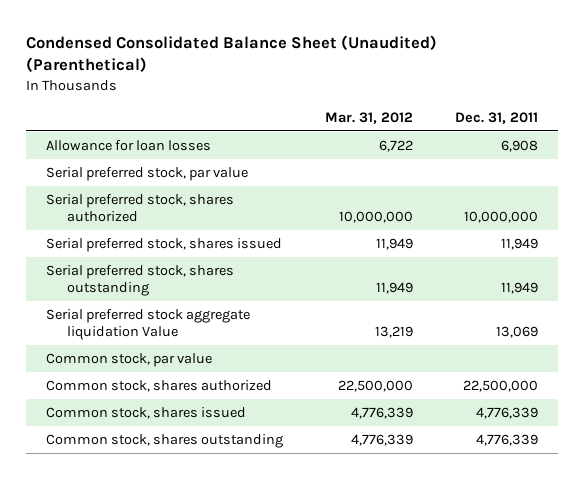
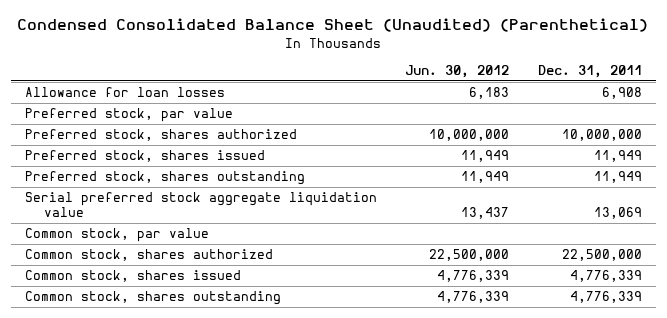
[325,111,414,124] Mar. 31, 2012 -> none
none -> [405,65,510,79] Jun. 30, 2012
[46,166,249,181] Serial preferred stock, par value -> [24,108,233,123] Preferred stock, par value
[46,193,235,223] Serial preferred stock, shares authorized -> [24,129,297,142] Preferred stock, shares authorized
[46,237,283,252] Serial preferred stock, shares issued -> [24,150,265,163] Preferred stock, shares issued
[46,264,235,297] Serial preferred stock, shares outstanding -> [24,171,305,186] Preferred stock, shares outstanding
[46,308,251,341] Serial preferred stock aggregate liquidation Value -> [24,192,377,218] Serial preferred stock aggregate liquidation value

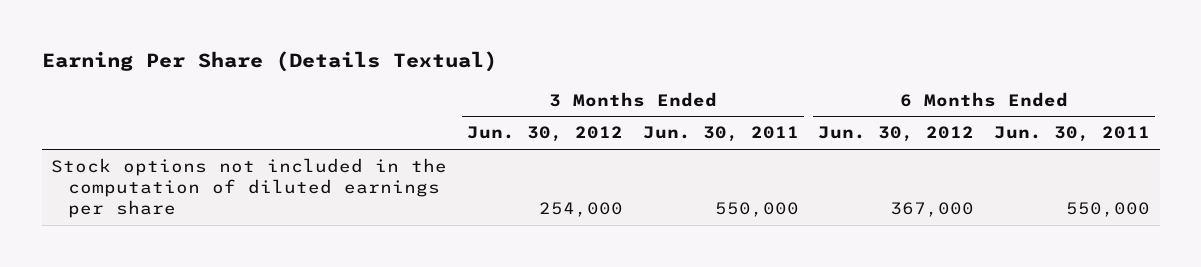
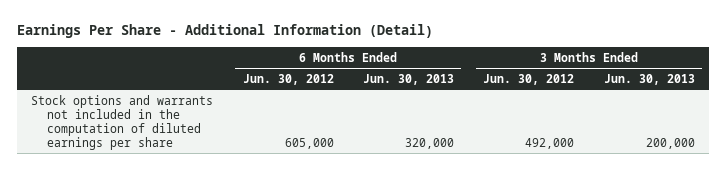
[41,51,497,73] Earning Per Share (Details Textual) -> [16,23,433,38] Earnings Per Share - Additional Information (Detail)
[642,126,799,143] Jun. 30, 2011 -> none
[993,126,1150,143] Jun. 30, 2011 -> none
none -> [362,73,454,85] Jun. 30, 2013
none -> [603,73,695,85] Jun. 30, 2013
[51,158,448,218] Stock options not included in the computation of diluted earnings per share -> [31,94,214,150] Stock options and warrants not included in the computation of diluted earnings per share
[539,201,624,217] 254,000 -> [525,137,575,149] 492,000
[890,201,975,217] 367,000 -> [284,137,334,149] 605,000

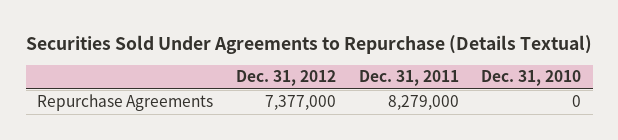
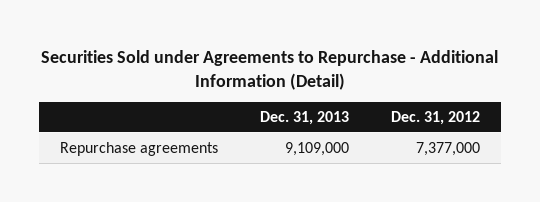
[25,34,592,54] Securities Sold Under Agreements to Repurchase (Details Textual) -> [40,49,498,90] Securities Sold under Agreements to Repurchase - Additional Information (Detail)
[358,70,459,87] Dec. 31, 2011 -> none
[481,70,582,87] Dec. 31, 2010 -> none
none -> [259,111,349,126] Dec. 31, 2013
[36,94,213,112] Repurchase Agreements -> [59,141,218,156] Repurchase agreements

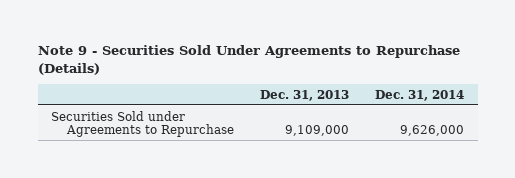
[40,49,498,90] Securities Sold under Agreements to Repurchase - Additional Information (Detail) -> [37,45,460,75] Note 9 - Securities Sold Under Agreements to Repurchase (Details)
[391,111,481,126] Dec. 31, 2012 -> none
none -> [375,89,465,101] Dec. 31, 2014
[59,141,218,156] Repurchase agreements -> [50,110,235,138] Securities Sold under Agreements to Repurchase

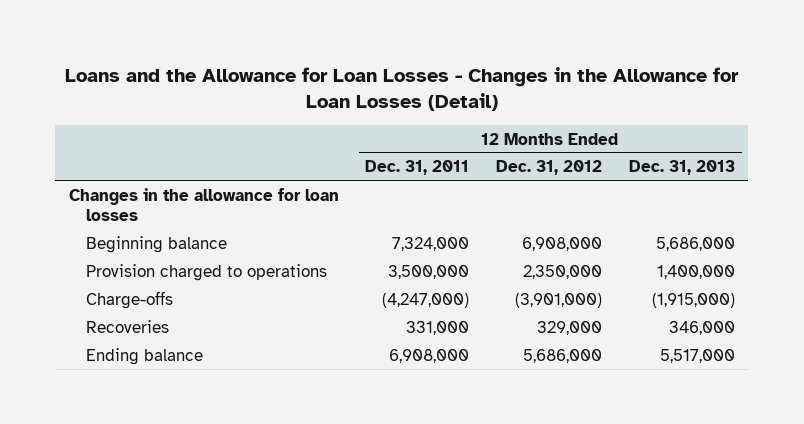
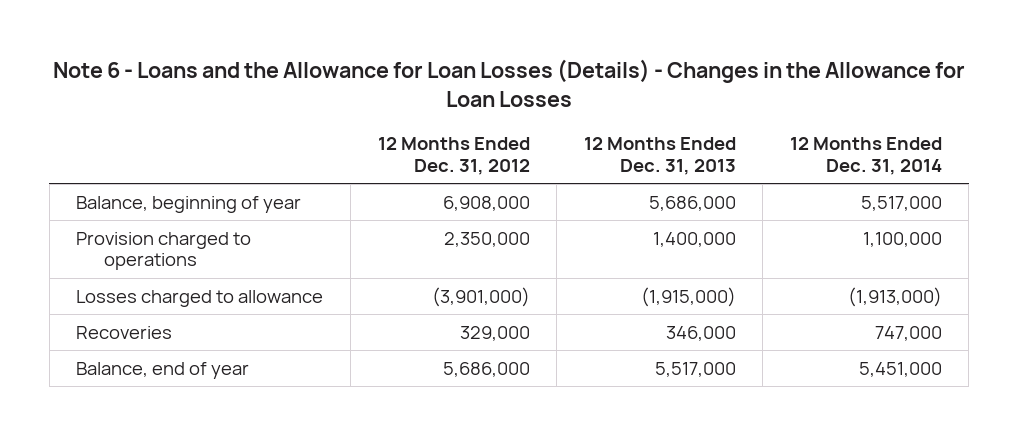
[64,66,739,112] Loans and the Allowance for Loan Losses - Changes in the Allowance for Loan Losses (Detail) -> [53,59,966,107] Note 6 - Loans and the Allowance for Loan Losses (Details) - Changes in the Allowance for Loan Losses
[365,160,470,176] Dec. 31, 2011 -> none
none -> [789,137,942,175] 12 Months Ended Dec. 31, 2014
[68,187,339,221] Changes in the allowance for loan losses -> none
[85,235,227,253] Beginning balance -> [76,195,302,213] Balance, beginning of year
[85,290,173,309] Charge-offs -> [76,289,324,307] Losses charged to allowance
[85,347,203,365] Ending balance -> [76,361,250,379] Balance, end of year

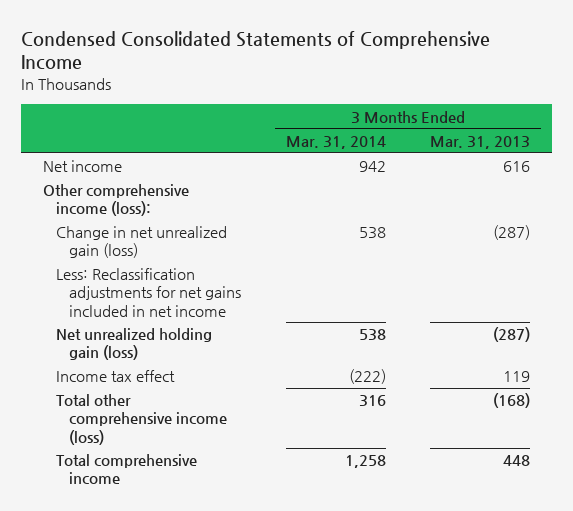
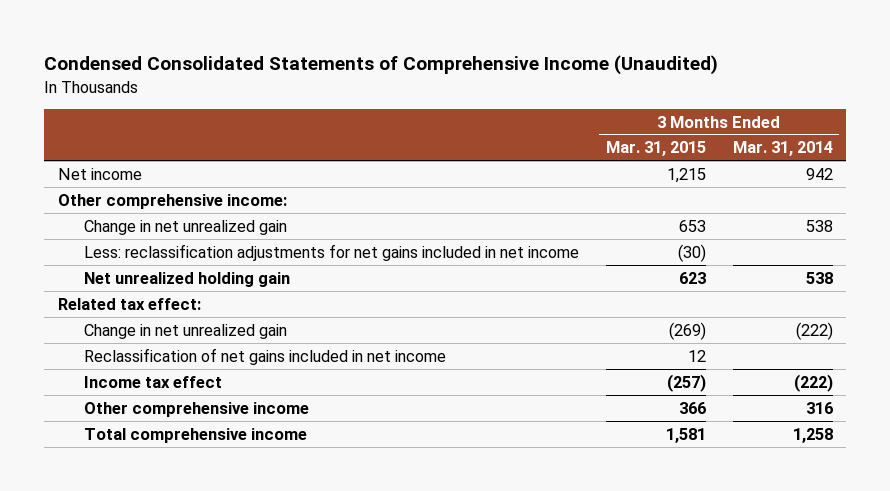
[21,30,491,71] Condensed Consolidated Statements of Comprehensive Income -> [44,55,719,76] Condensed Consolidated Statements of Comprehensive Income (Unaudited)
[429,135,530,149] Mar. 31, 2013 -> none
none -> [605,141,706,157] Mar. 31, 2015
[43,184,190,217] Other comprehensive income (loss): -> [57,193,287,209] Other comprehensive income:
[56,226,228,259] Change in net unrealized gain (loss) -> [83,219,287,235] Change in net unrealized gain
[56,268,242,317] Less: Reclassification adjustments for net gains included in net income -> [83,243,579,261] Less: reclassification adjustments for net gains included in net income
[56,328,213,361] Net unrealized holding gain (loss) -> [83,271,290,287] Net unrealized holding gain
none -> [57,297,201,310] Related tax effect:
none -> [83,323,287,339] Change in net unrealized gain
none -> [83,347,446,365] Reclassification of net gains included in net income
[56,394,228,445] Total other comprehensive income (loss) -> [83,401,309,417] Other comprehensive income

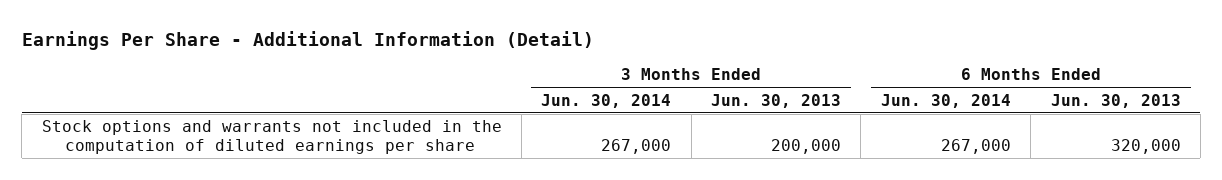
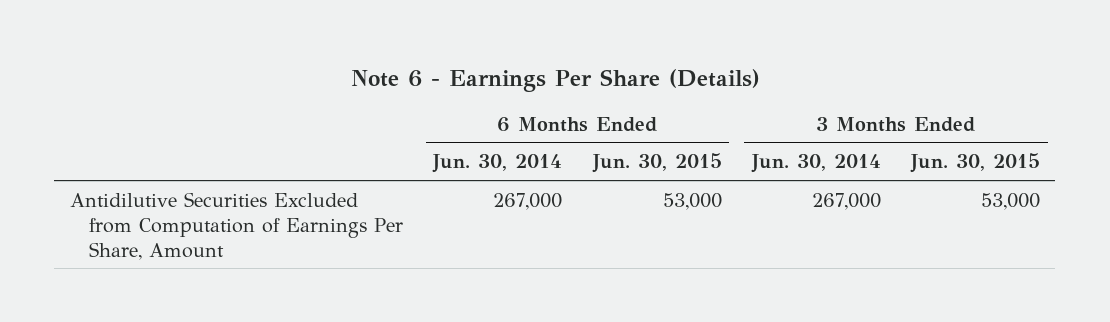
[21,30,594,50] Earnings Per Share - Additional Information (Detail) -> [350,68,760,92] Note 6 - Earnings Per Share (Details)
[711,93,842,108] Jun. 30, 2013 -> none
[1050,93,1181,108] Jun. 30, 2013 -> none
none -> [591,153,722,174] Jun. 30, 2015
none -> [910,153,1041,174] Jun. 30, 2015
[41,120,502,154] Stock options and warrants not included in the computation of diluted earnings per share -> [69,191,404,260] Antidilutive Securities Excluded from Computation of Earnings Per Share, Amount

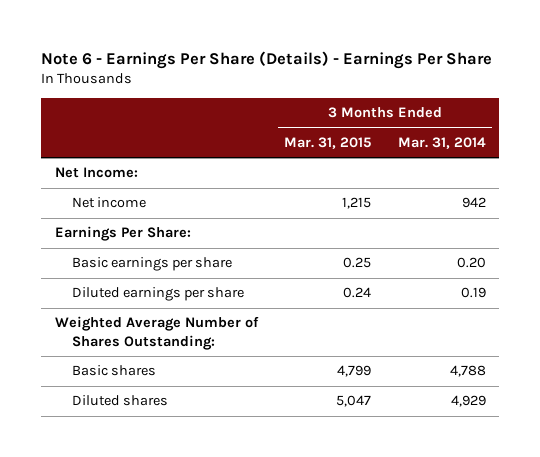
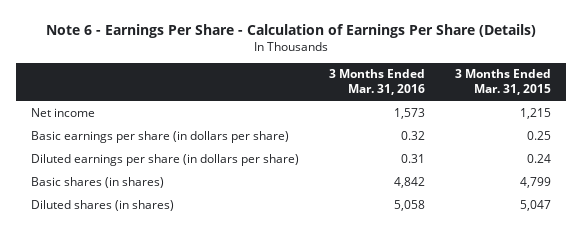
[41,50,493,69] Note 6 - Earnings Per Share (Details) - Earnings Per Share -> [46,23,537,38] Note 6 - Earnings Per Share - Calculation of Earnings Per Share (Details)
[397,137,486,150] Mar. 31, 2014 -> none
none -> [329,69,426,95] 3 Months Ended Mar. 31, 2016
[54,167,138,179] Net Income: -> none
[54,226,191,242] Earnings Per Share: -> none
[54,316,259,351] Weighted Average Number of Shares Outstanding: -> none
[71,257,232,272] Basic earnings per share -> [31,130,290,143] Basic earnings per share (in dollars per share)
[71,287,244,302] Diluted earnings per share -> [31,153,300,166] Diluted earnings per share (in dollars per share)
[71,365,156,377] Basic shares -> [31,176,165,188] Basic shares (in shares)
[71,395,168,407] Diluted shares -> [31,199,175,211] Diluted shares (in shares)

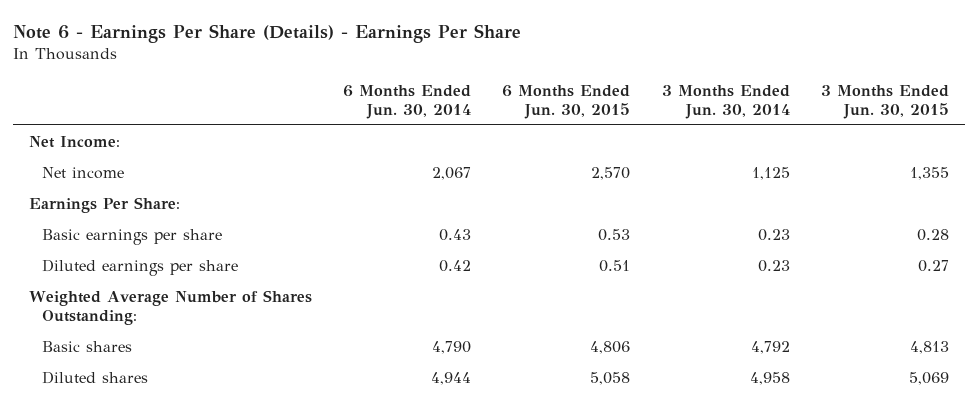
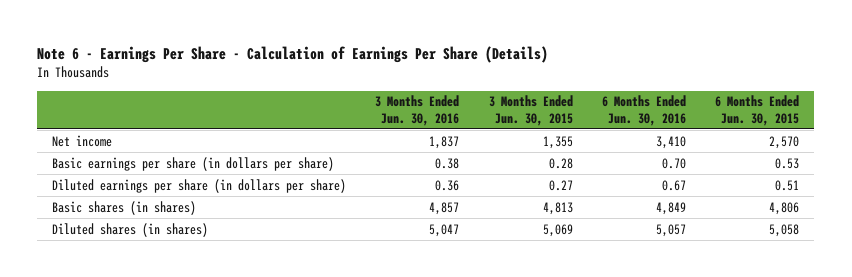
[13,23,522,43] Note 6 - Earnings Per Share (Details) - Earnings Per Share -> [37,45,549,63] Note 6 - Earnings Per Share - Calculation of Earnings Per Share (Details)
[343,84,472,119] 6 Months Ended Jun. 30, 2014 -> none
[661,84,790,119] 3 Months Ended Jun. 30, 2014 -> none
none -> [375,95,460,126] 3 Months Ended Jun. 30, 2016
none -> [602,95,687,126] 6 Months Ended Jun. 30, 2016
[28,135,120,148] Net Income: -> none
[28,196,180,213] Earnings Per Share: -> none
[28,289,312,326] Weighted Average Number of Shares Outstanding: -> none
[41,228,222,245] Basic earnings per share -> [52,156,335,171] Basic earnings per share (in dollars per share)
[41,258,238,276] Diluted earnings per share -> [52,178,347,193] Diluted earnings per share (in dollars per share)
[41,340,132,352] Basic shares -> [52,200,197,215] Basic shares (in shares)
[41,370,148,384] Diluted shares -> [52,222,209,237] Diluted shares (in shares)

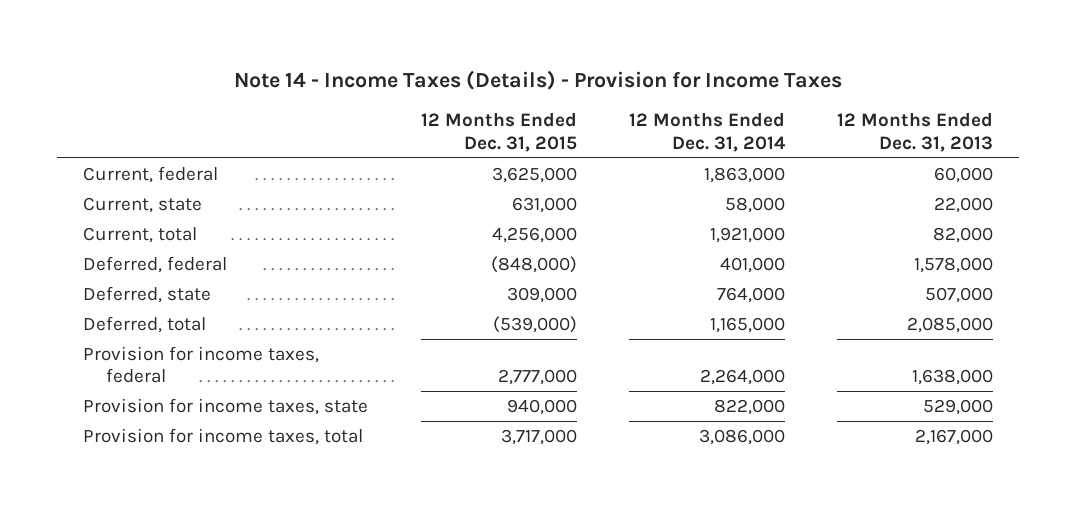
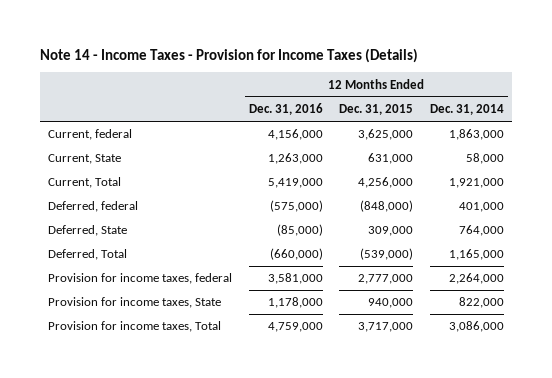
[234,69,843,90] Note 14 - Income Taxes (Details) - Provision for Income Taxes -> [40,47,419,63] Note 14 - Income Taxes - Provision for Income Taxes (Details)
[836,112,993,152] 12 Months Ended Dec. 31, 2013 -> none
none -> [248,103,323,116] Dec. 31, 2016
[83,196,203,213] Current, state -> [48,154,122,165] Current, State
[83,226,198,243] Current, total -> [48,177,122,189] Current, Total
[83,285,212,303] Deferred, state -> [48,225,128,237] Deferred, State
[83,315,207,333] Deferred, total -> [48,249,128,261] Deferred, Total
[83,397,369,415] Provision for income taxes, state -> [48,297,222,309] Provision for income taxes, State
[83,427,364,445] Provision for income taxes, total -> [48,321,222,333] Provision for income taxes, Total

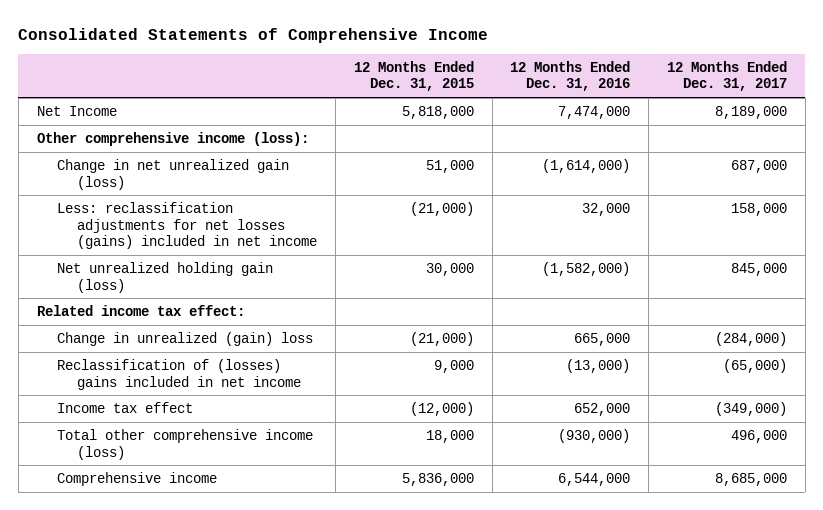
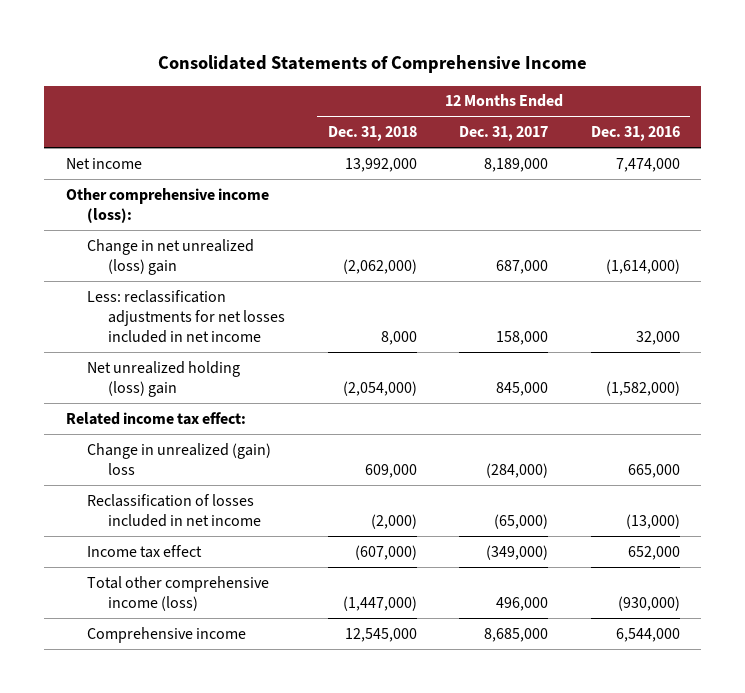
[353,60,474,92] 12 Months Ended Dec. 31, 2015 -> none
none -> [327,126,417,142] Dec. 31, 2018
[36,105,117,116] Net Income -> [65,157,142,169] Net income
[56,158,289,190] Change in net unrealized gain (loss) -> [87,238,255,275] Change in net unrealized (loss) gain
[56,201,318,250] Less: reclassification adjustments for net losses (gains) included in net income -> [87,289,286,344] Less: reclassification adjustments for net losses included in net income
[56,261,273,293] Net unrealized holding gain (loss) -> [87,360,241,397] Net unrealized holding (loss) gain
[56,358,302,390] Reclassification of (losses) gains included in net income -> [87,493,262,527] Reclassification of losses included in net income

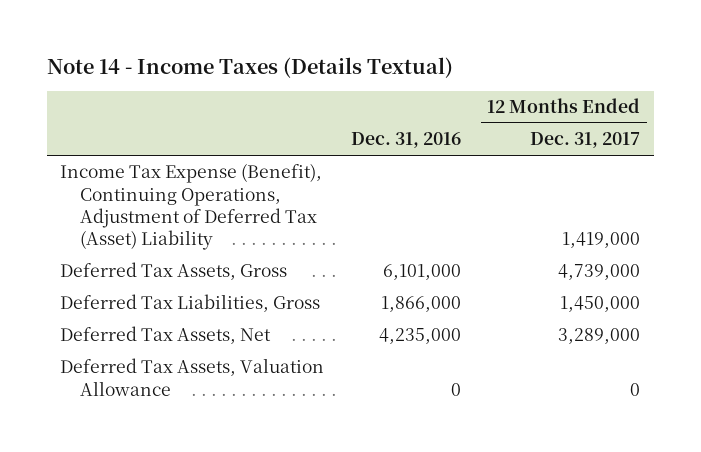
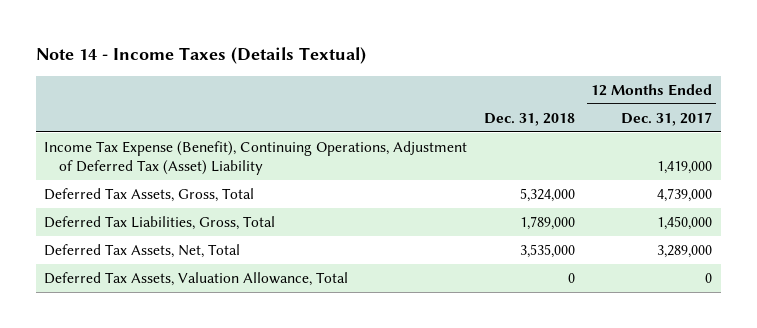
[350,132,461,149] Dec. 31, 2016 -> none
none -> [483,112,575,126] Dec. 31, 2018
[60,262,288,281] Deferred Tax Assets, Gross -> [44,188,255,203] Deferred Tax Assets, Gross, Total
[60,294,321,313] Deferred Tax Liabilities, Gross -> [44,216,276,231] Deferred Tax Liabilities, Gross, Total
[60,326,272,345] Deferred Tax Assets, Net -> [44,244,241,259] Deferred Tax Assets, Net, Total
[60,358,325,396] Deferred Tax Assets, Valuation Allowance -> [44,272,349,287] Deferred Tax Assets, Valuation Allowance, Total

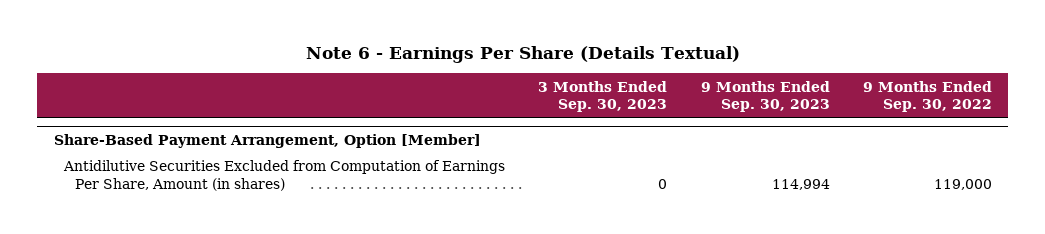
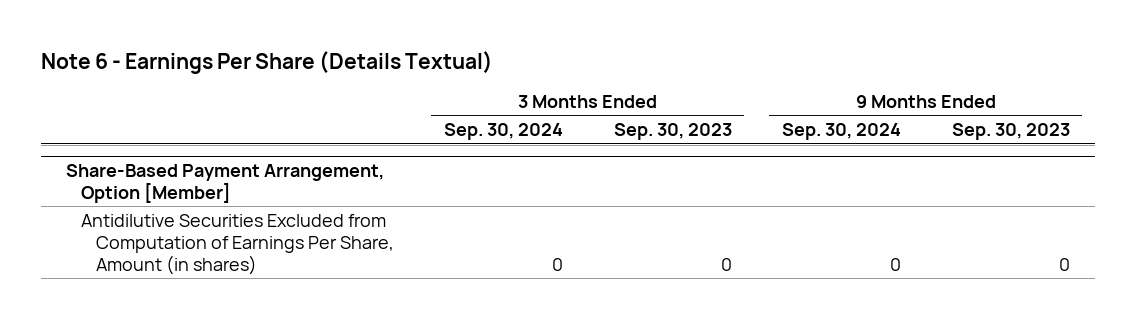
[862,80,992,113] 9 Months Ended Sep. 30, 2022 -> none
none -> [444,123,564,141] Sep. 30, 2024
none -> [782,123,902,141] Sep. 30, 2024
[771,178,830,190] 114,994 -> [1058,257,1070,271] 0

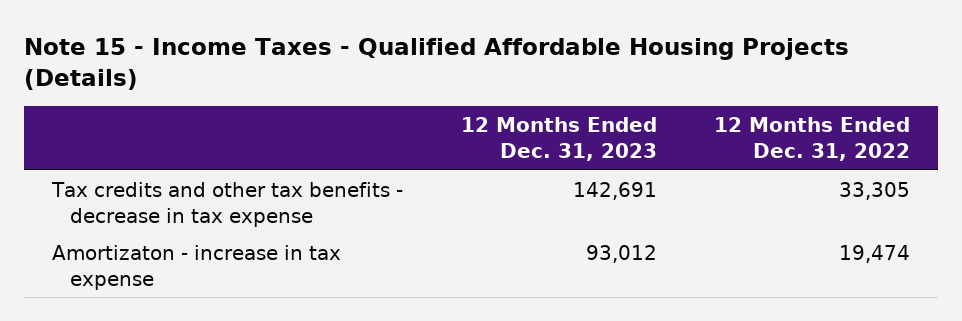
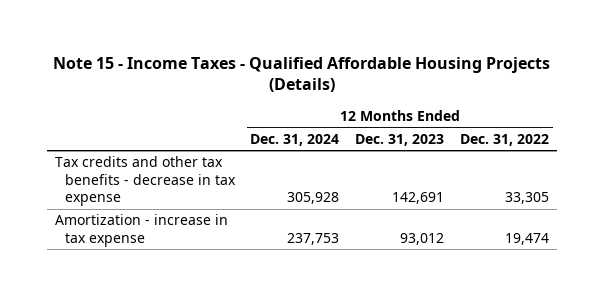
none -> [250,133,340,146] Dec. 31, 2024
[52,244,342,291] Amortizaton - increase in tax expense -> [54,214,228,247] Amortization - increase in tax expense

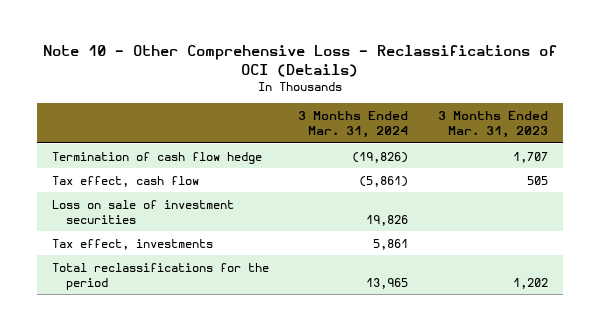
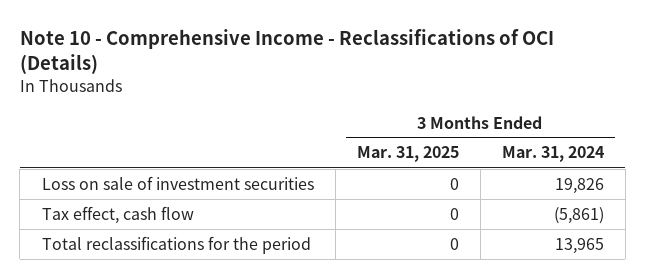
[42,44,557,77] Note 10 - Other Comprehensive Loss - Reclassifications of OCI (Details) -> [19,28,554,74] Note 10 - Comprehensive Income - Reclassifications of OCI (Details)
[438,111,549,139] 3 Months Ended Mar. 31, 2023 -> none
none -> [356,146,459,163] Mar. 31, 2025
[51,151,262,164] Termination of cash flow hedge -> none
[51,238,213,250] Tax effect, investments -> none
[51,175,199,187] Tax effect, cash flow -> [41,205,194,224] Tax effect, cash flow

